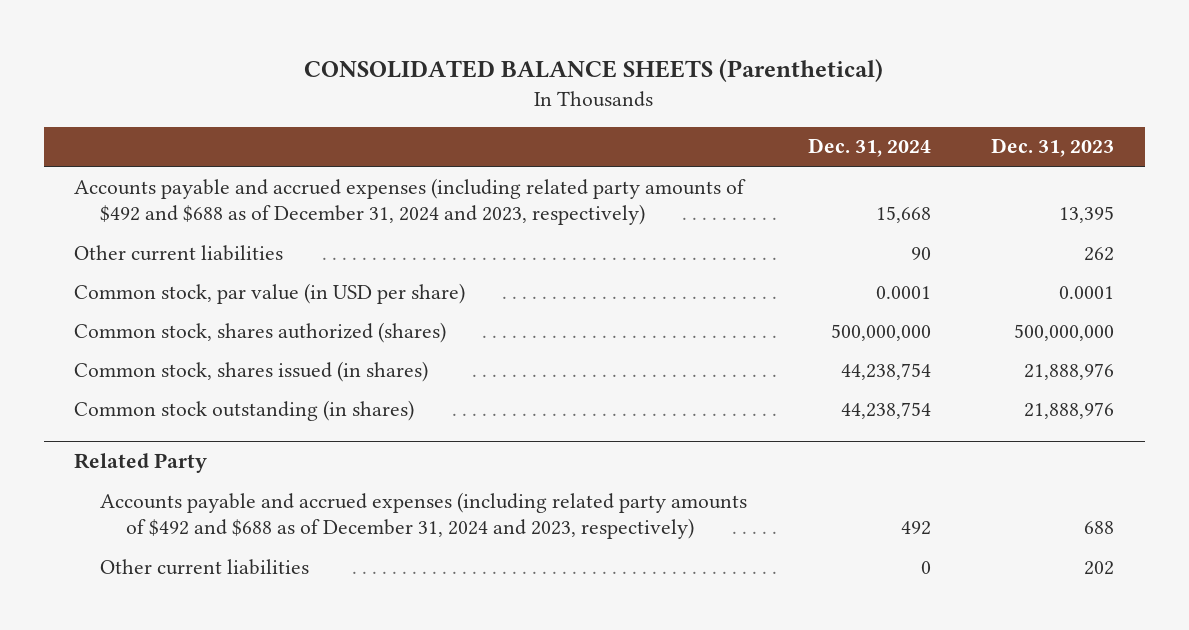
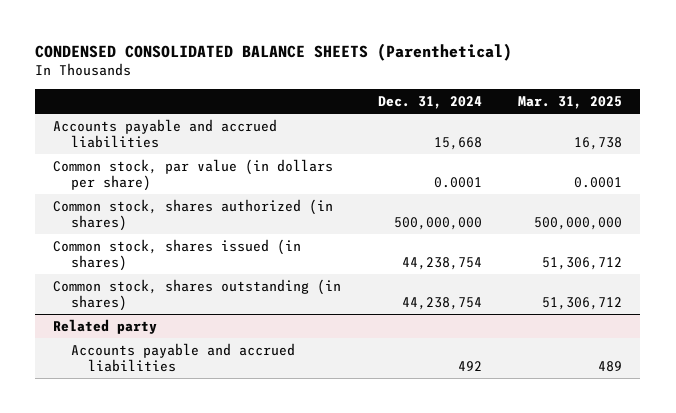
[304,58,884,82] CONSOLIDATED BALANCE SHEETS (Parenthetical) -> [35,42,513,61] CONDENSED CONSOLIDATED BALANCE SHEETS (Parenthetical)
[991,138,1115,158] Dec. 31, 2023 -> none
none -> [518,95,623,109] Mar. 31, 2025
[74,244,284,261] Other current liabilities -> none
[74,177,747,226] Accounts payable and accrued expenses (including related party amounts of $492 and $688 as of December 31, 2024 and 2023, respectively) -> [53,119,278,149] Accounts payable and accrued liabilities
[74,282,466,304] Common stock, par value (in USD per share) -> [53,159,334,192] Common stock, par value (in dollars per share)
[74,321,447,343] Common stock, shares authorized (shares) -> [53,199,334,232] Common stock, shares authorized (in shares)
[100,558,310,575] Other current liabilities -> none
[74,399,415,421] Common stock outstanding (in shares) -> [53,279,342,312] Common stock, shares outstanding (in shares)
[74,452,208,473] Related Party -> [53,319,158,335] Related party
[100,491,748,540] Accounts payable and accrued expenses (including related party amounts of $492 and $688 as of December 31, 2024 and 2023, respectively) -> [70,343,295,373] Accounts payable and accrued liabilities

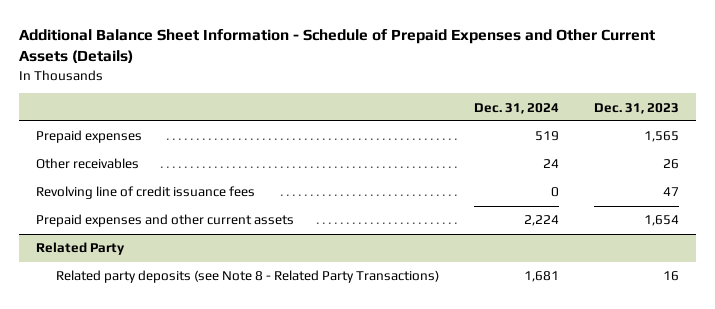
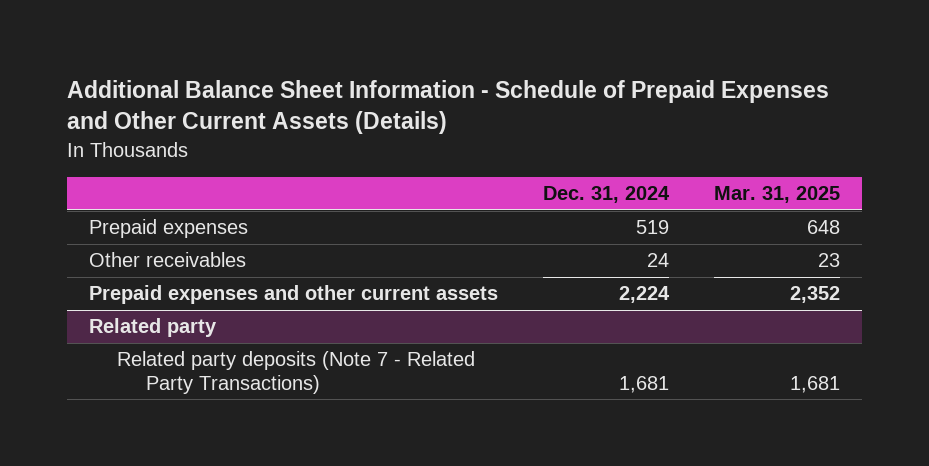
[593,102,679,114] Dec. 31, 2023 -> none
none -> [713,186,840,204] Mar. 31, 2025
[35,186,255,200] Revolving line of credit issuance fees -> none
[35,242,125,256] Related Party -> [89,318,218,338] Related party
[56,270,440,284] Related party deposits (see Note 8 - Related Party Transactions) -> [117,351,476,395] Related party deposits (Note 7 - Related Party Transactions)

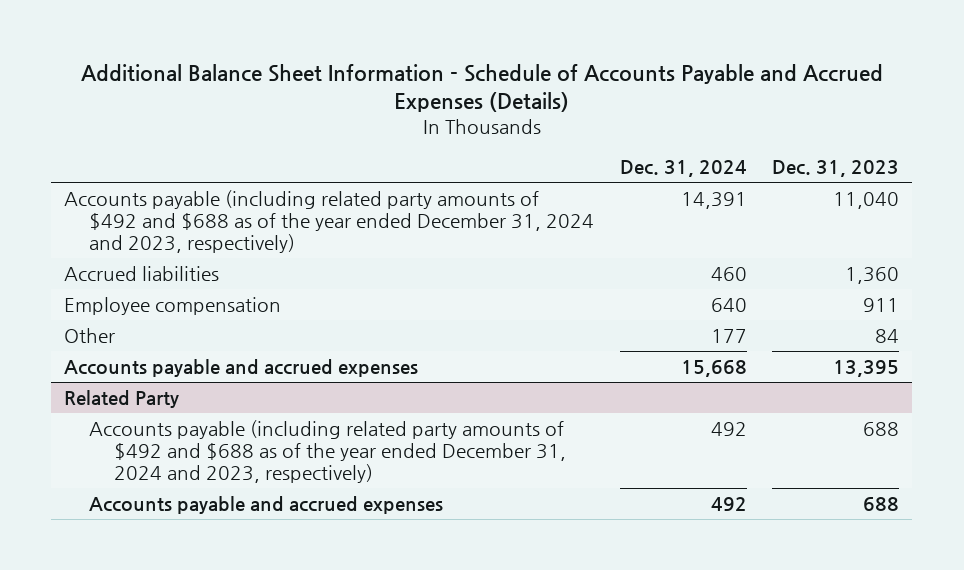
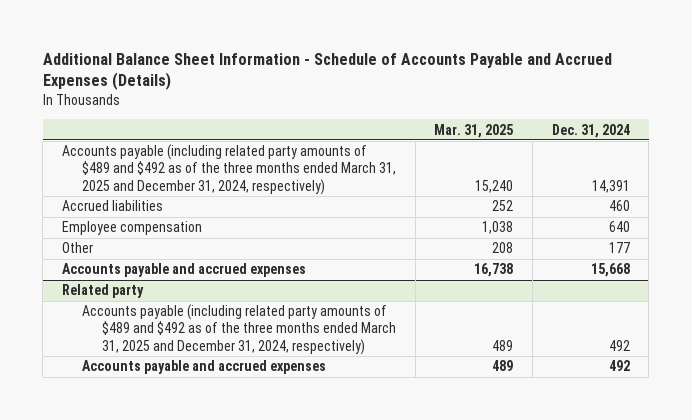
[772,160,900,178] Dec. 31, 2023 -> none
none -> [434,123,514,138] Mar. 31, 2025
[64,189,595,253] Accounts payable (including related party amounts of $492 and $688 as of the year ended December 31, 2024 and 2023, respectively) -> [62,144,396,195] Accounts payable (including related party amounts of $489 and $492 as of the three months ended March 31, 2025 and December 31, 2024, respectively)
[64,389,180,408] Related Party -> [62,284,145,299] Related party
[89,419,567,483] Accounts payable (including related party amounts of $492 and $688 as of the year ended December 31, 2024 and 2023, respectively) -> [81,304,396,355] Accounts payable (including related party amounts of $489 and $492 as of the three months ended March 31, 2025 and December 31, 2024, respectively)

